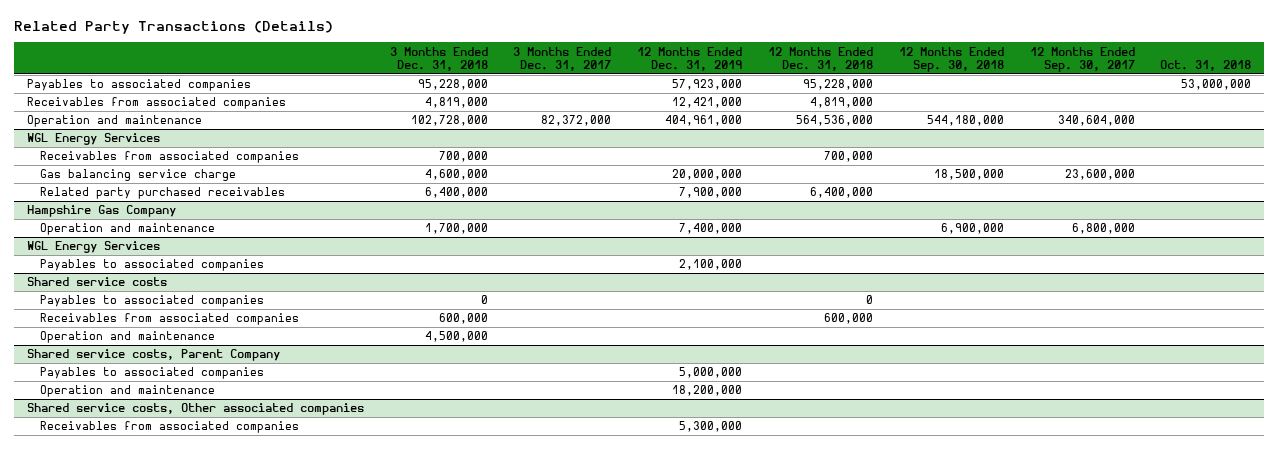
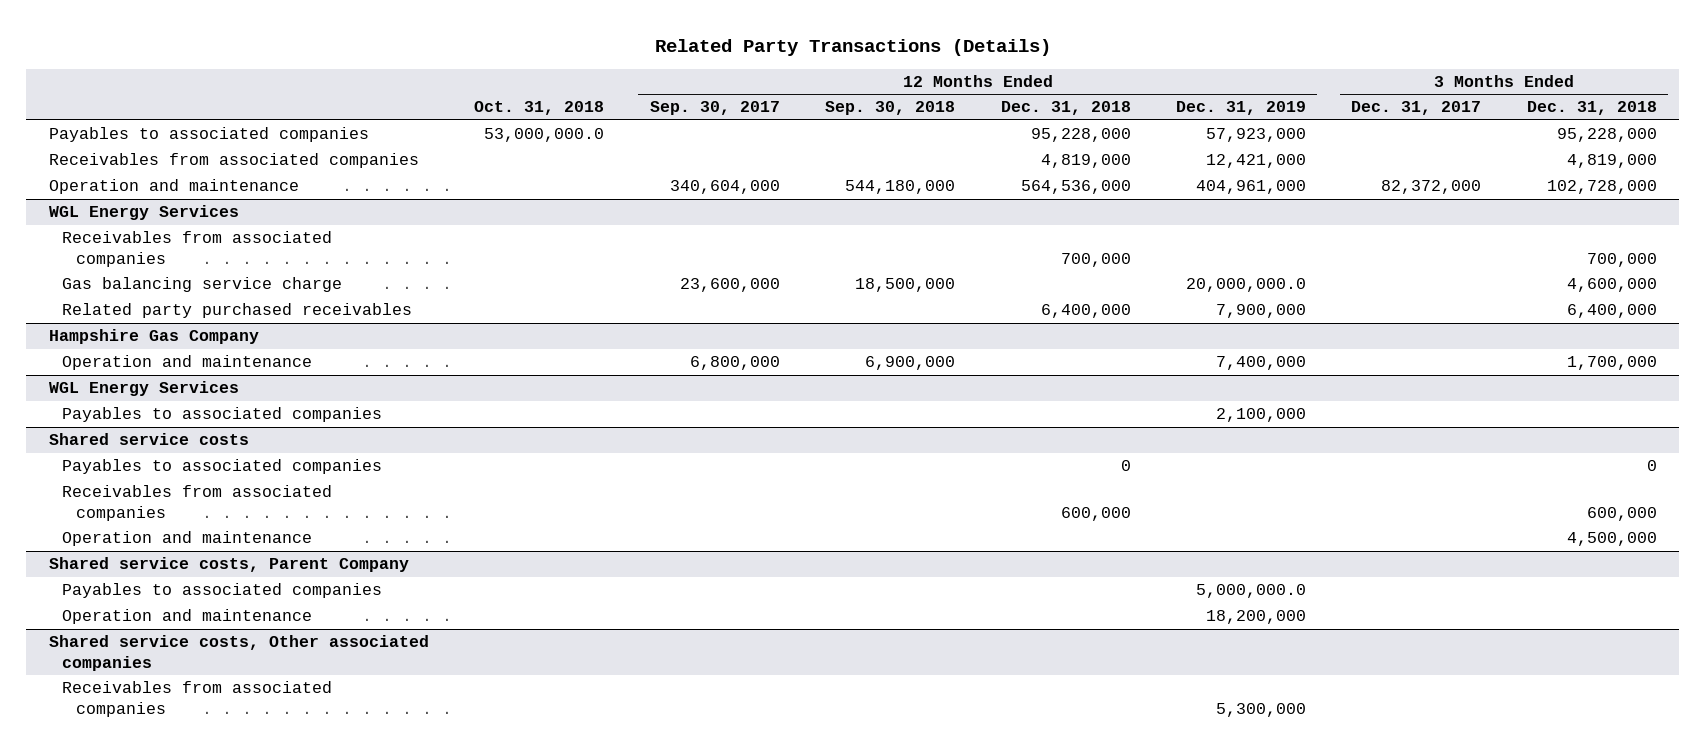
[1181,79,1252,91] 53,000,000 -> [484,128,605,143] 53,000,000.0
[672,169,743,181] 20,000,000 -> [1185,278,1306,293] 20,000,000.0
[679,367,743,379] 5,000,000 -> [1195,584,1306,599] 5,000,000.0

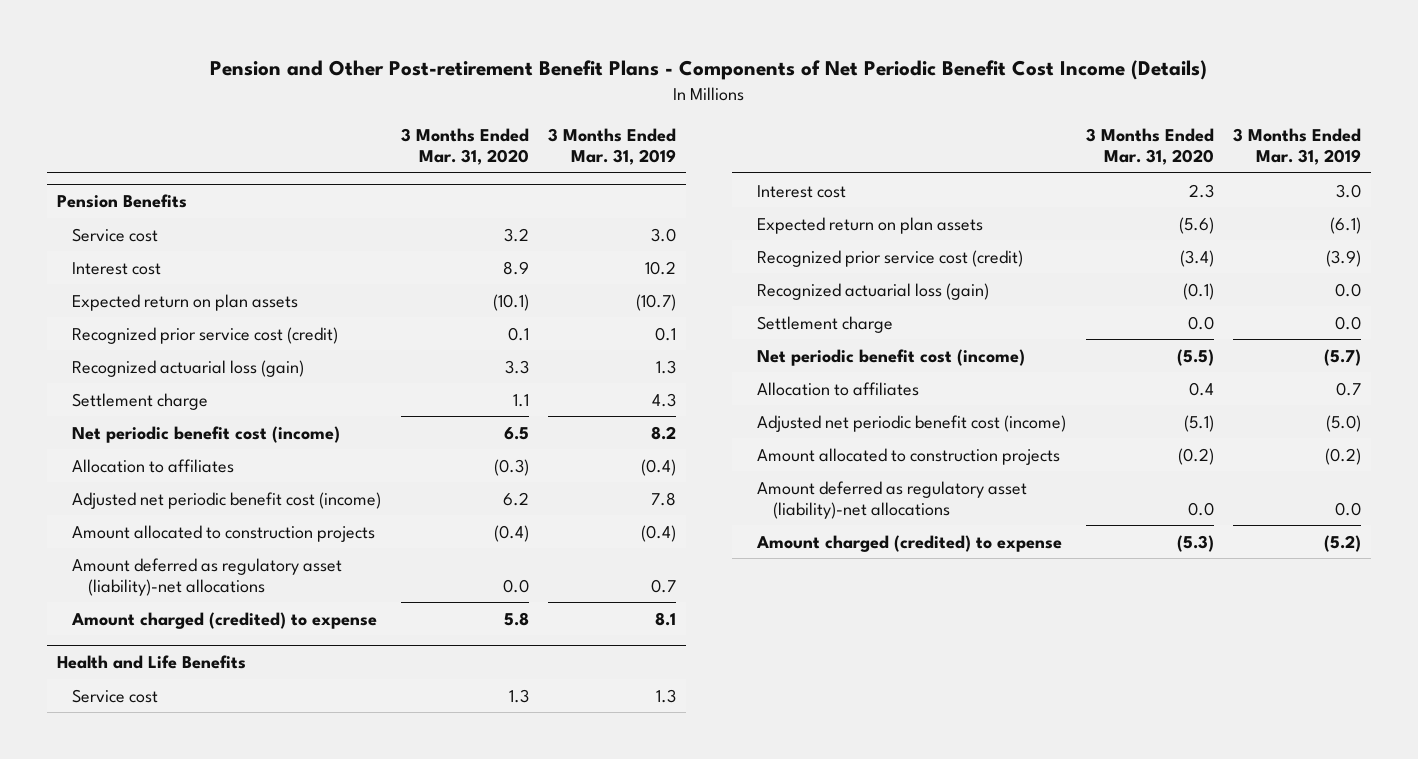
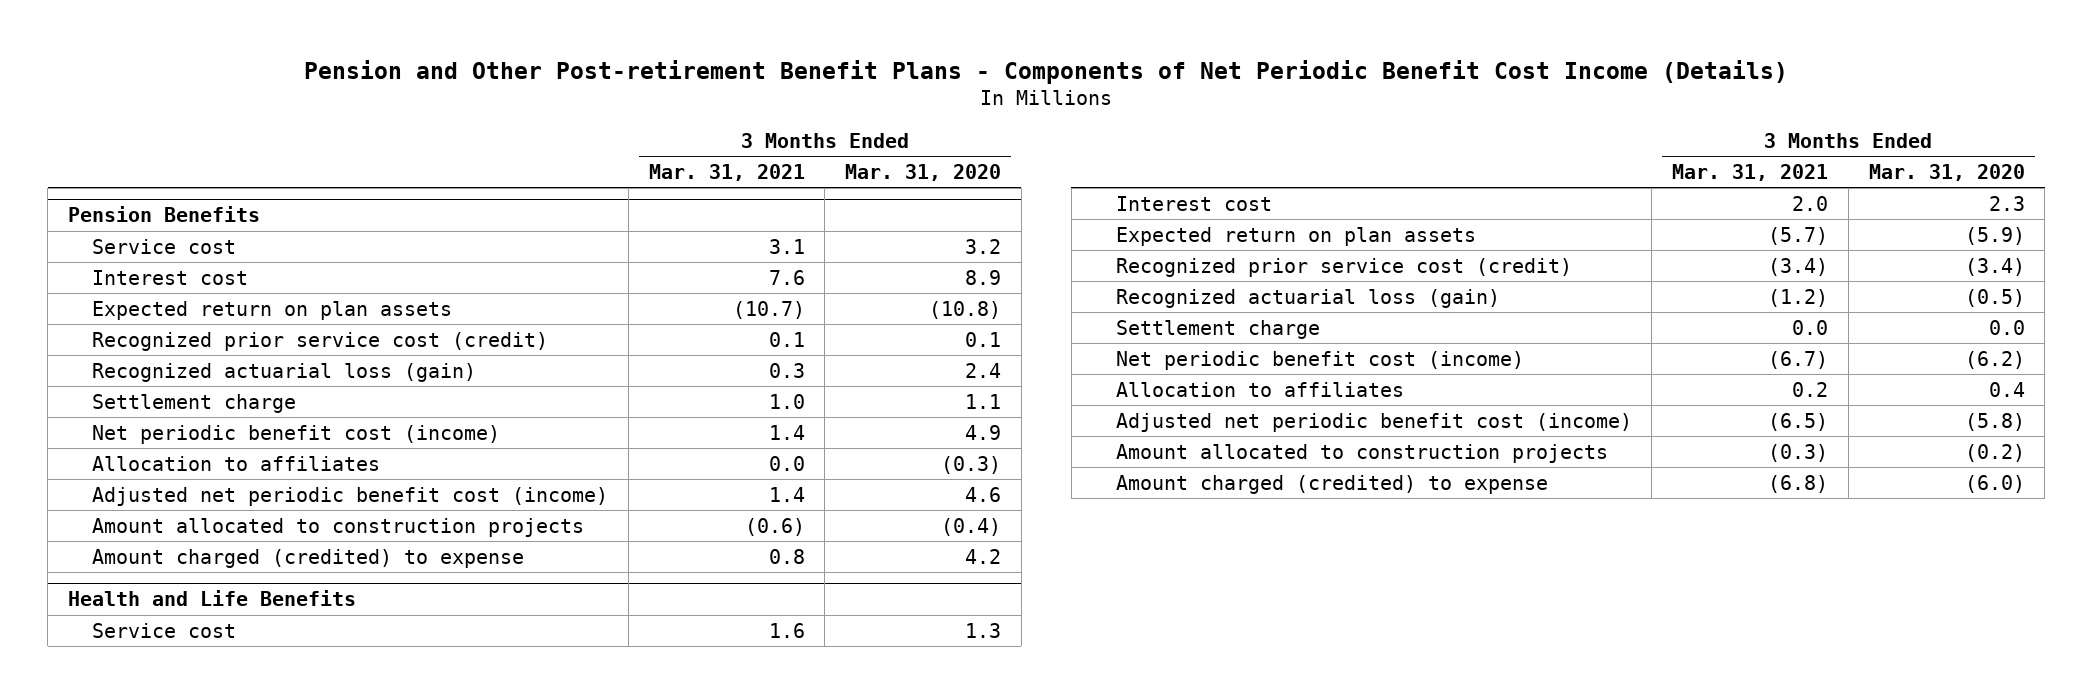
[548,127,677,166] 3 Months Ended Mar. 31, 2019 -> none
none -> [648,163,805,181] Mar. 31, 2021
[492,293,529,311] (10.1) -> [929,300,1002,319] (10.8)
[504,359,529,374] 3.3 -> [965,362,1002,378] 2.4
[503,426,529,440] 6.5 -> [965,424,1002,440] 4.9
[502,491,529,506] 6.2 -> [965,486,1002,502] 4.6
[72,557,343,596] Amount deferred as regulatory asset (liability)-net allocations -> none
[503,611,529,626] 5.8 -> [965,548,1002,564] 4.2
[1178,216,1214,234] (5.6) -> [1964,226,2025,245] (5.9)
[1182,282,1214,300] (0.1) -> [1964,288,2025,307] (0.5)
[1176,348,1214,366] (5.5) -> [1964,350,2025,369] (6.2)
[1183,414,1214,432] (5.1) -> [1964,412,2025,431] (5.8)
[757,480,1028,519] Amount deferred as regulatory asset (liability)-net allocations -> none
[1176,534,1214,552] (5.3) -> [1964,474,2025,493] (6.0)

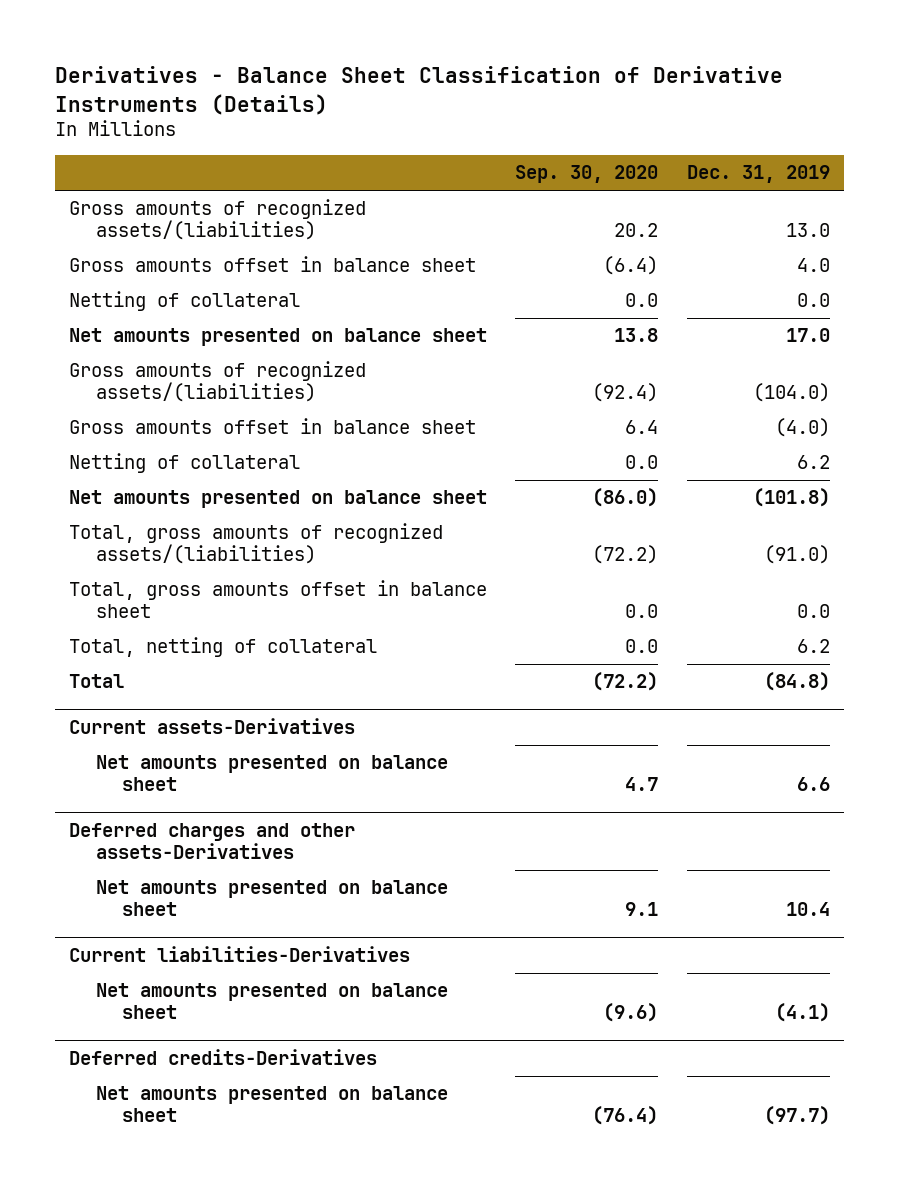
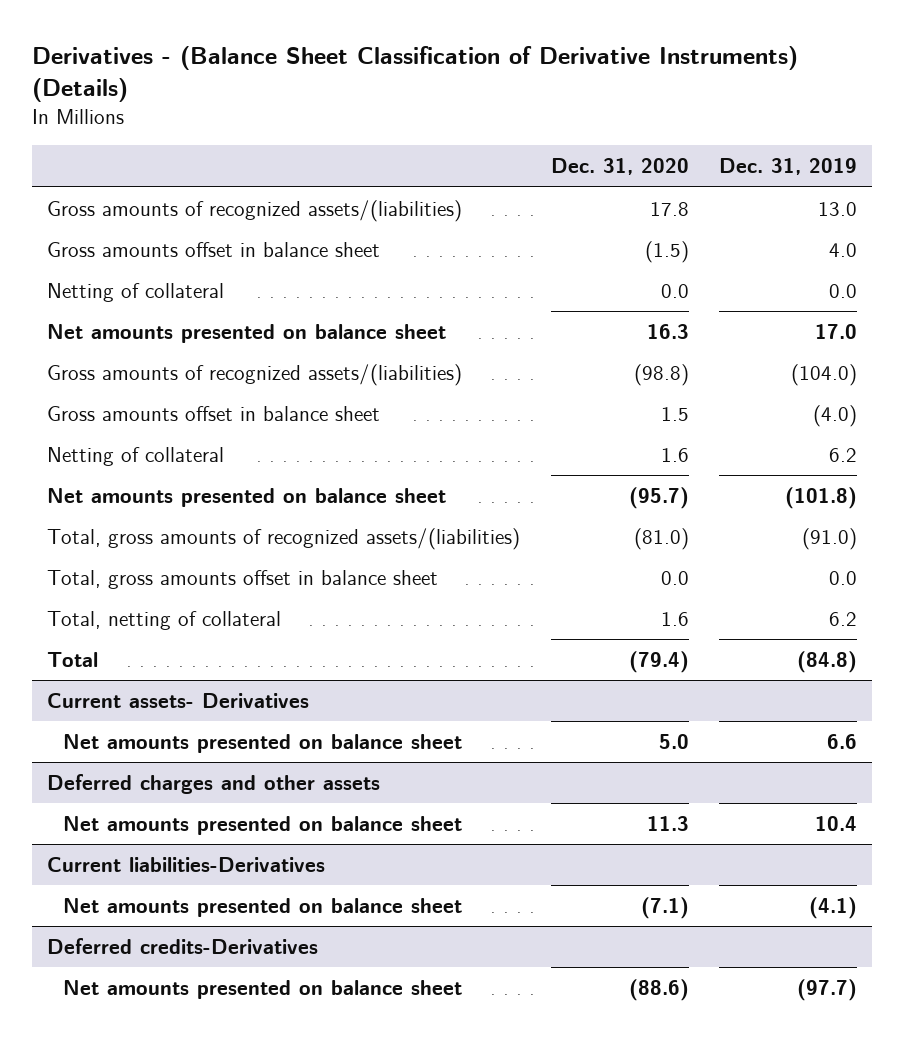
[55,66,784,115] Derivatives - Balance Sheet Classification of Derivative Instruments (Details) -> [31,46,798,103] Derivatives - (Balance Sheet Classification of Derivative Instruments) (Details)
[515,165,659,184] Sep. 30, 2020 -> none
none -> [550,158,689,176] Dec. 31, 2020
[69,718,356,735] Current assets-Derivatives -> [47,693,310,709] Current assets- Derivatives
[69,823,356,859] Deferred charges and other assets-Derivatives -> [47,774,381,795] Deferred charges and other assets

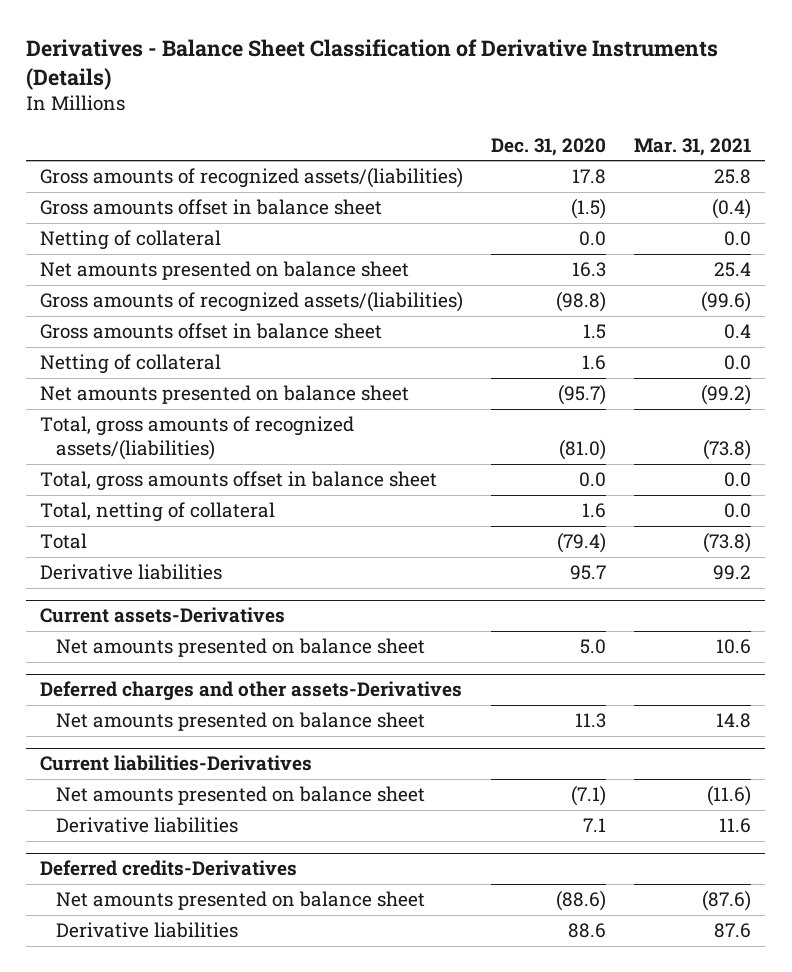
[31,46,798,103] Derivatives - (Balance Sheet Classification of Derivative Instruments) (Details) -> [26,38,719,90] Derivatives - Balance Sheet Classification of Derivative Instruments (Details)
[718,158,857,176] Dec. 31, 2019 -> none
none -> [634,137,752,156] Mar. 31, 2021
none -> [40,564,223,581] Derivative liabilities
[47,693,310,709] Current assets- Derivatives -> [40,607,286,624] Current assets-Derivatives
[47,774,381,795] Deferred charges and other assets -> [40,681,463,702] Deferred charges and other assets-Derivatives
none -> [55,817,238,834] Derivative liabilities
none -> [55,922,238,939] Derivative liabilities

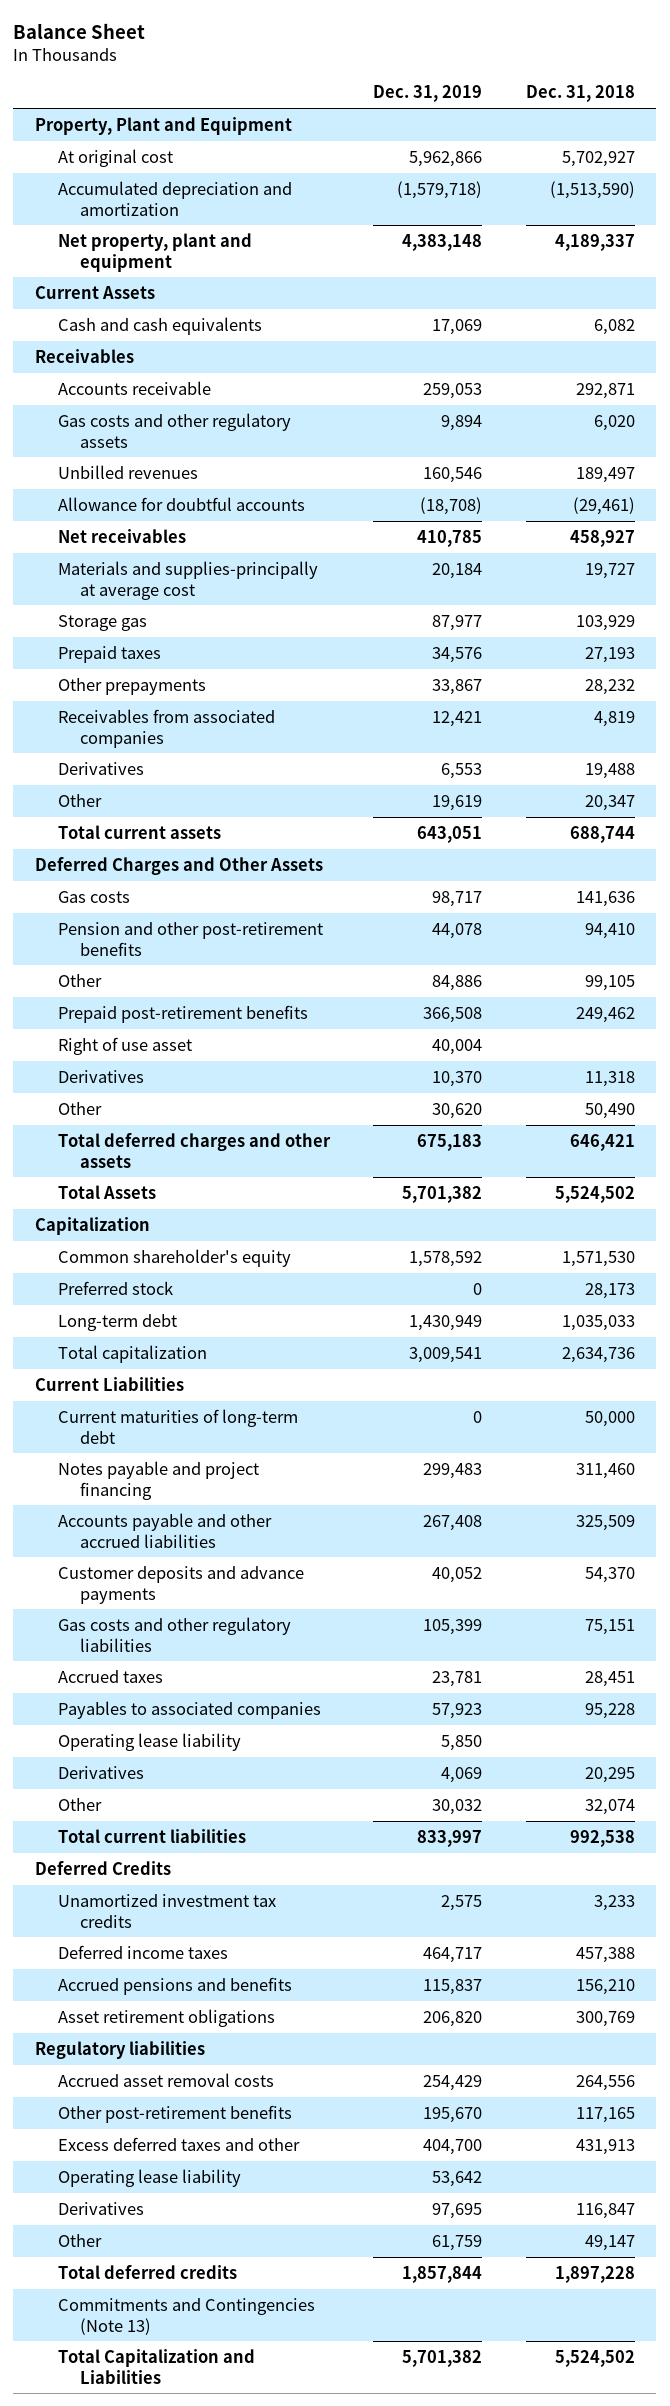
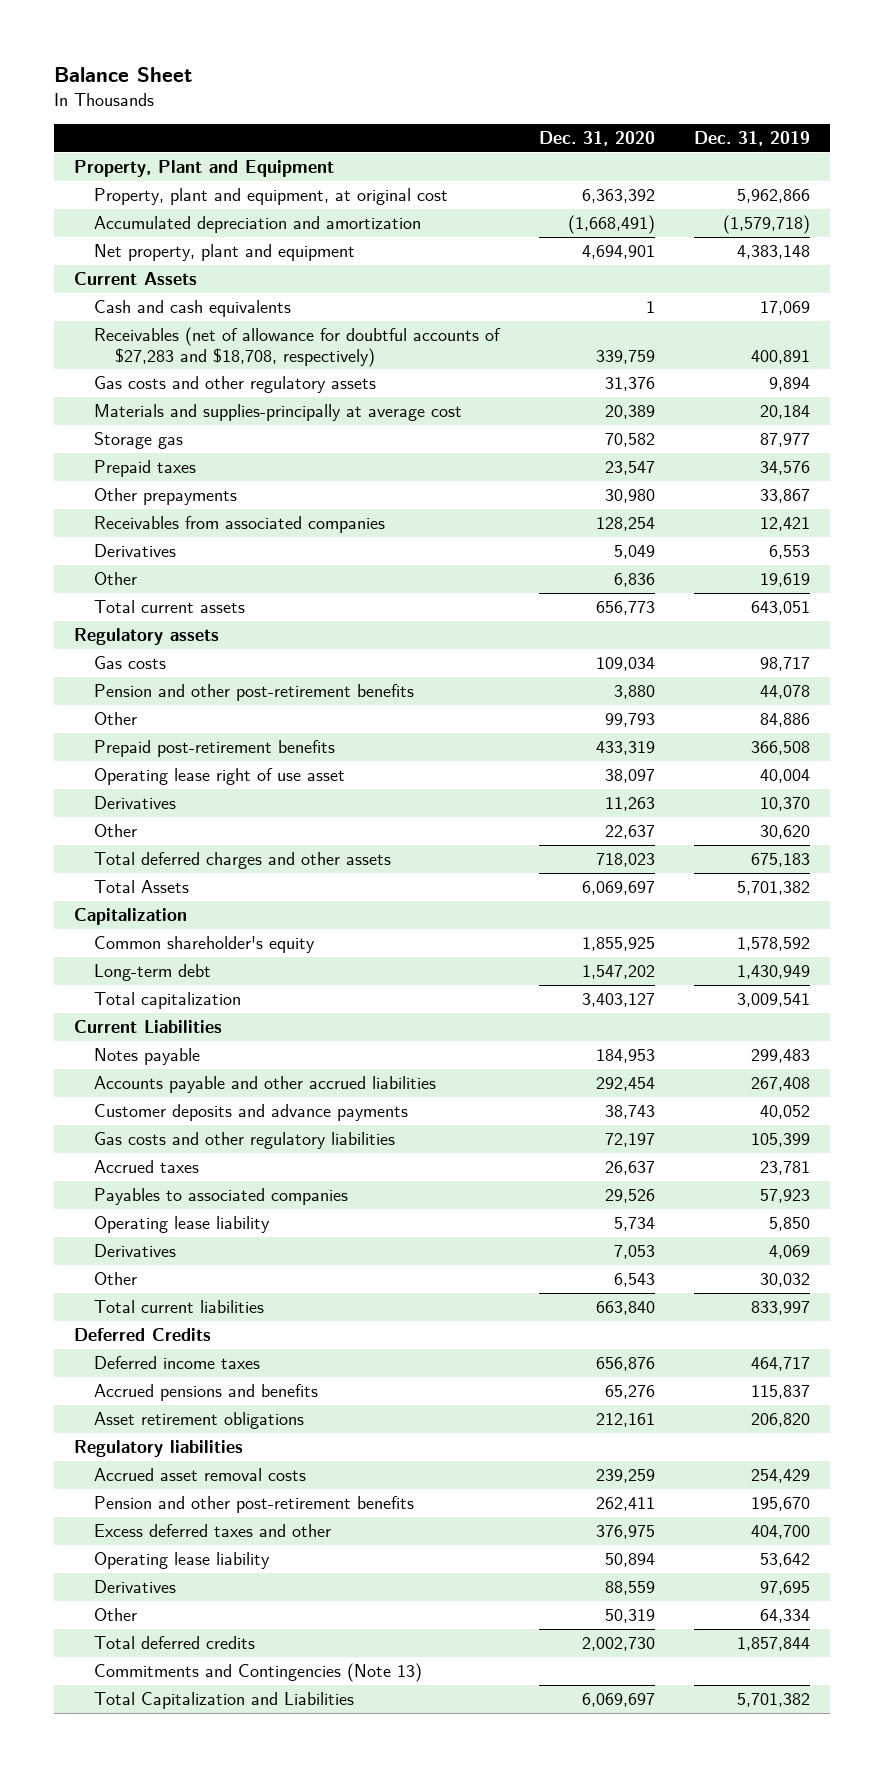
[525,85,635,103] Dec. 31, 2018 -> none
none -> [538,131,655,147] Dec. 31, 2020
[57,148,173,167] At original cost -> [94,188,449,206] Property, plant and equipment, at original cost
[35,348,135,363] Receivables -> none
[57,380,211,395] Accounts receivable -> none
none -> [94,327,502,367] Receivables (net of allowance for doubtful accounts of $27,283 and $18,708, respectively)
[57,464,198,479] Unbilled revenues -> none
[57,496,305,511] Allowance for doubtful accounts -> none
[57,528,186,543] Net receivables -> none
[35,856,324,875] Deferred Charges and Other Assets -> none
none -> [73,628,219,646] Regulatory assets
[57,1036,192,1055] Right of use asset -> [94,768,346,786] Operating lease right of use asset
[57,1280,173,1295] Preferred stock -> none
[57,1408,298,1444] Current maturities of long-term debt -> none
[57,1460,259,1500] Notes payable and project financing -> [94,1048,201,1066] Notes payable
[57,1893,276,1928] Unamortized investment tax credits -> none
[57,2104,292,2123] Other post-retirement benefits -> [94,1496,415,1514] Pension and other post-retirement benefits
[432,2234,483,2251] 61,759 -> [760,1609,811,1624] 64,334

